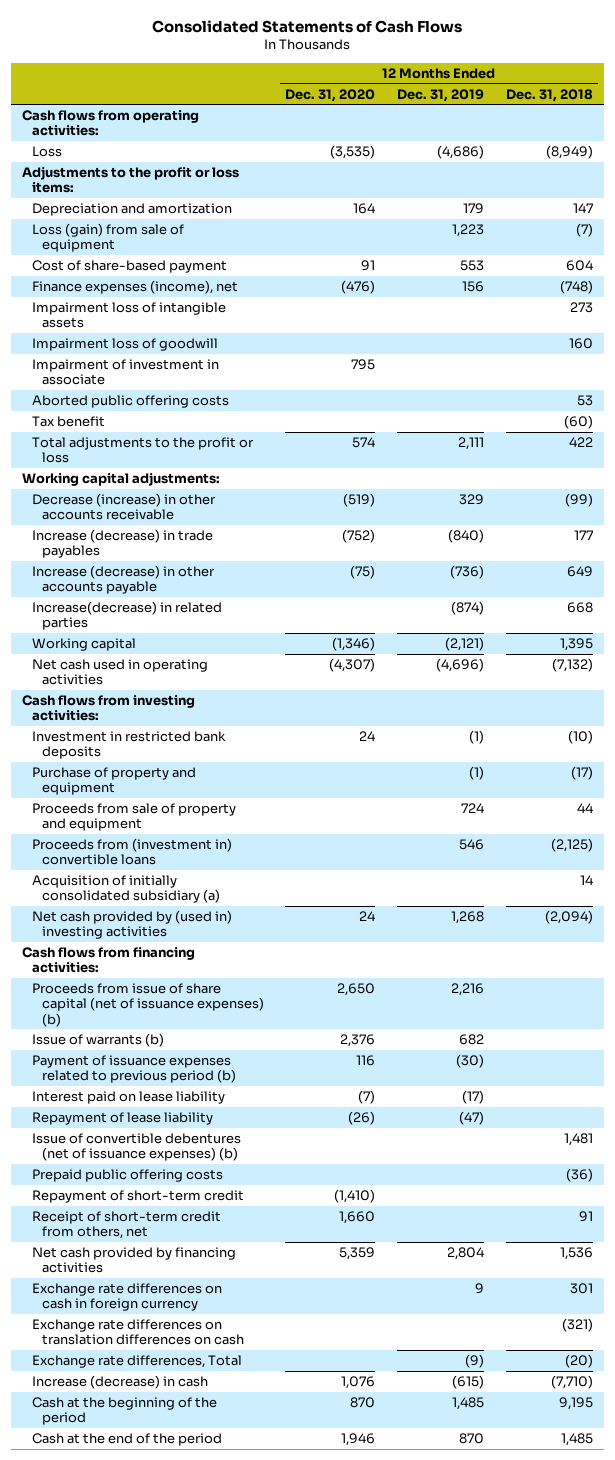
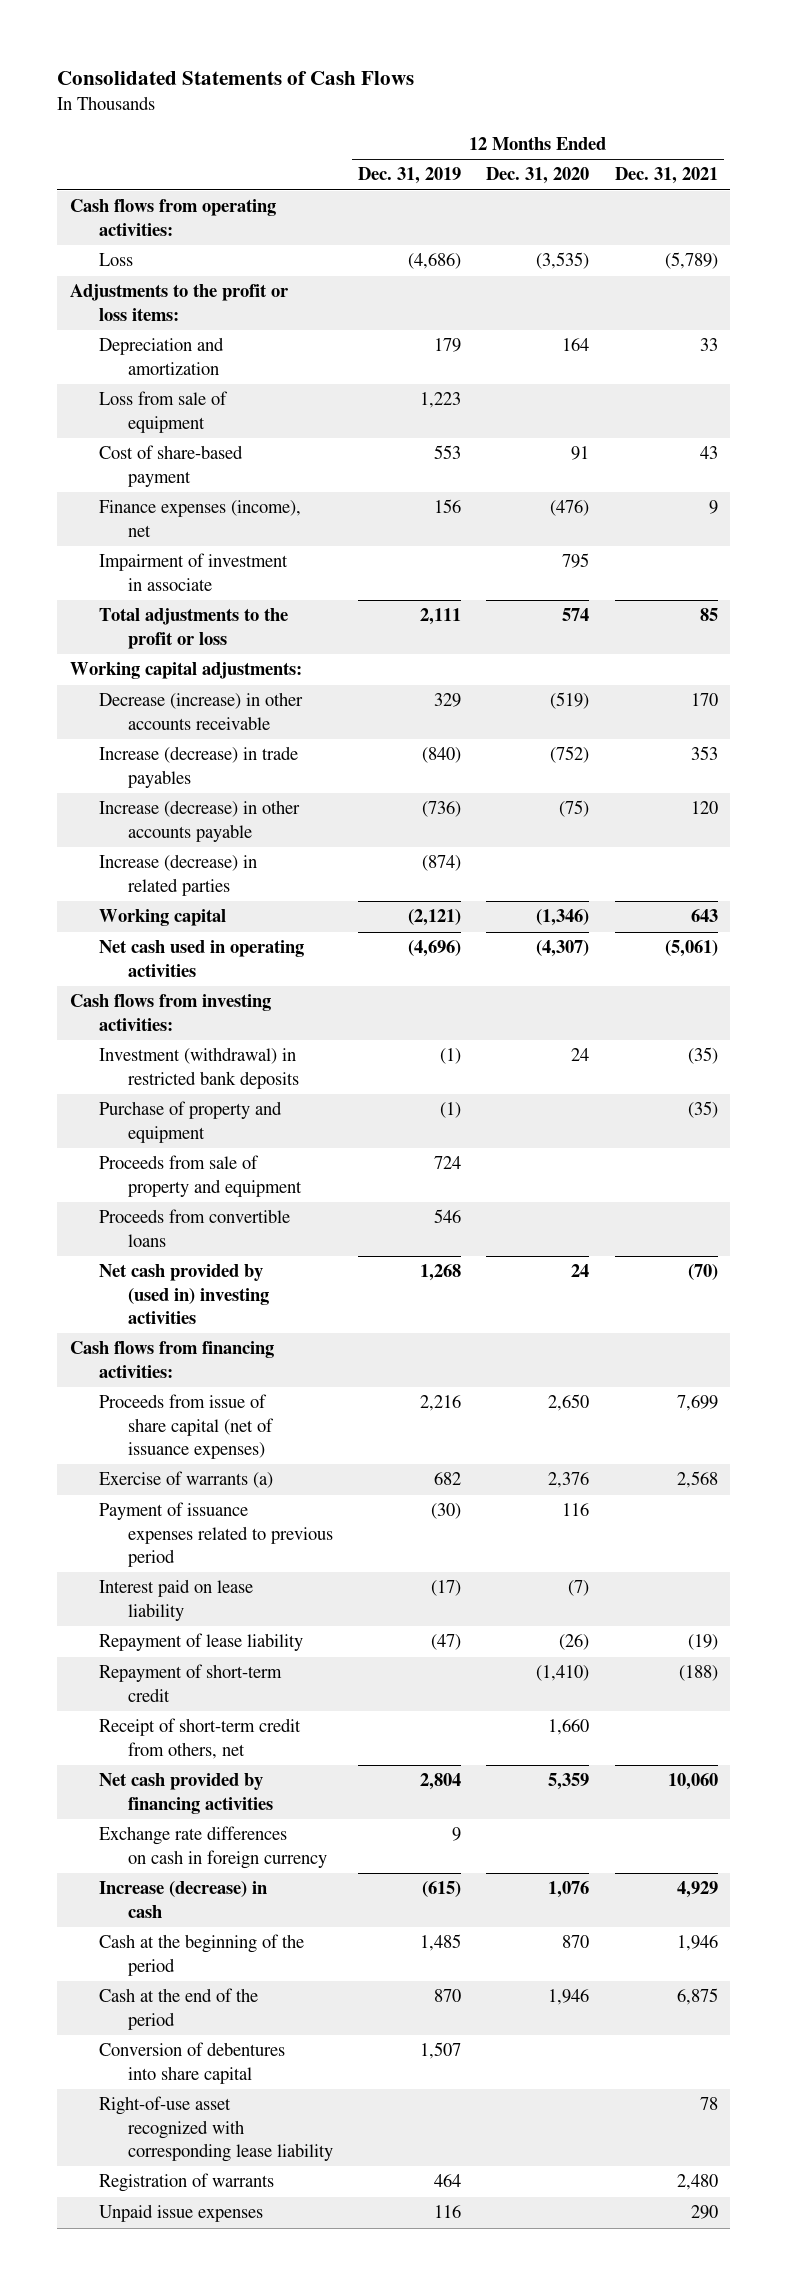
[505,88,593,102] Dec. 31, 2018 -> none
none -> [614,167,718,185] Dec. 31, 2021
[31,223,184,253] Loss (gain) from sale of equipment -> [98,391,228,433] Loss from sale of equipment
[31,302,226,329] Impairment loss of intangible assets -> none
[31,338,218,352] Impairment loss of goodwill -> none
[31,395,229,409] Aborted public offering costs -> none
[31,416,105,428] Tax benefit -> none
[31,601,222,631] Increase(decrease) in related parties -> [98,854,257,896] Increase (decrease) in related parties
[31,731,226,760] Investment in restricted bank deposits -> [98,1047,300,1089] Investment (withdrawal) in restricted bank deposits
[31,875,220,904] Acquisition of initially consolidated subsidiary (a) -> none
[31,838,232,866] Proceeds from (investment in) convertible loans -> [98,1209,290,1247] Proceeds from convertible loans
[31,983,264,1027] Proceeds from issue of share capital (net of issuance expenses) (b) -> [98,1394,275,1460] Proceeds from issue of share capital (net of issuance expenses)
[31,1033,164,1048] Issue of warrants (b) -> [98,1471,273,1489] Exercise of warrants (a)
[31,1055,236,1084] Payment of issuance expenses related to previous period (b) -> [98,1502,334,1568] Payment of issuance expenses related to previous period
[31,1133,241,1162] Issue of convertible debentures (net of issuance expenses) (b) -> none
[31,1169,223,1183] Prepaid public offering costs -> none
[31,1319,244,1346] Exchange rate differences on translation differences on cash -> none
[31,1355,242,1369] Exchange rate differences, Total -> none
none -> [98,2042,285,2084] Conversion of debentures into share capital
none -> [98,2096,334,2163] Right-of-use asset recognized with corresponding lease liability
none -> [98,2173,274,2193] Registration of warrants
none -> [98,2204,263,2223] Unpaid issue expenses

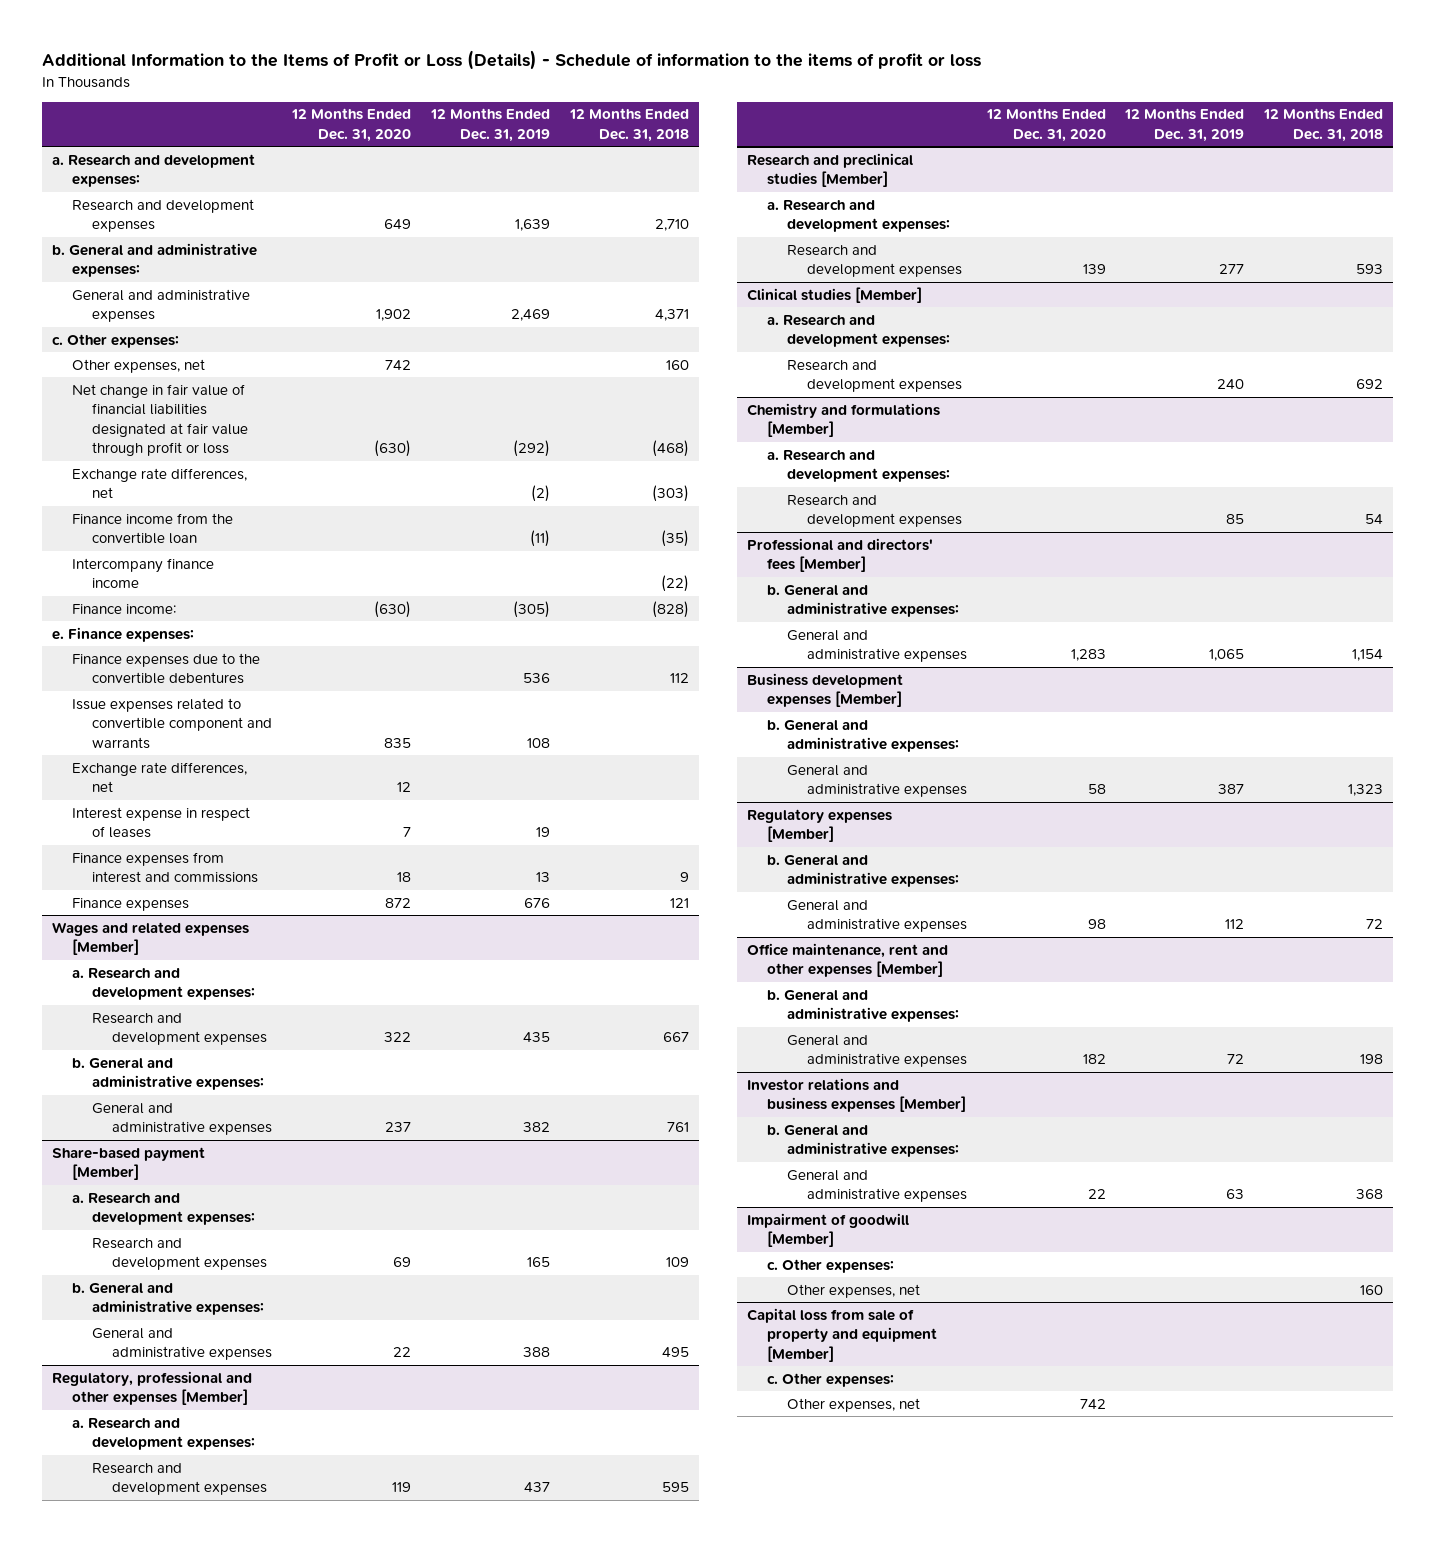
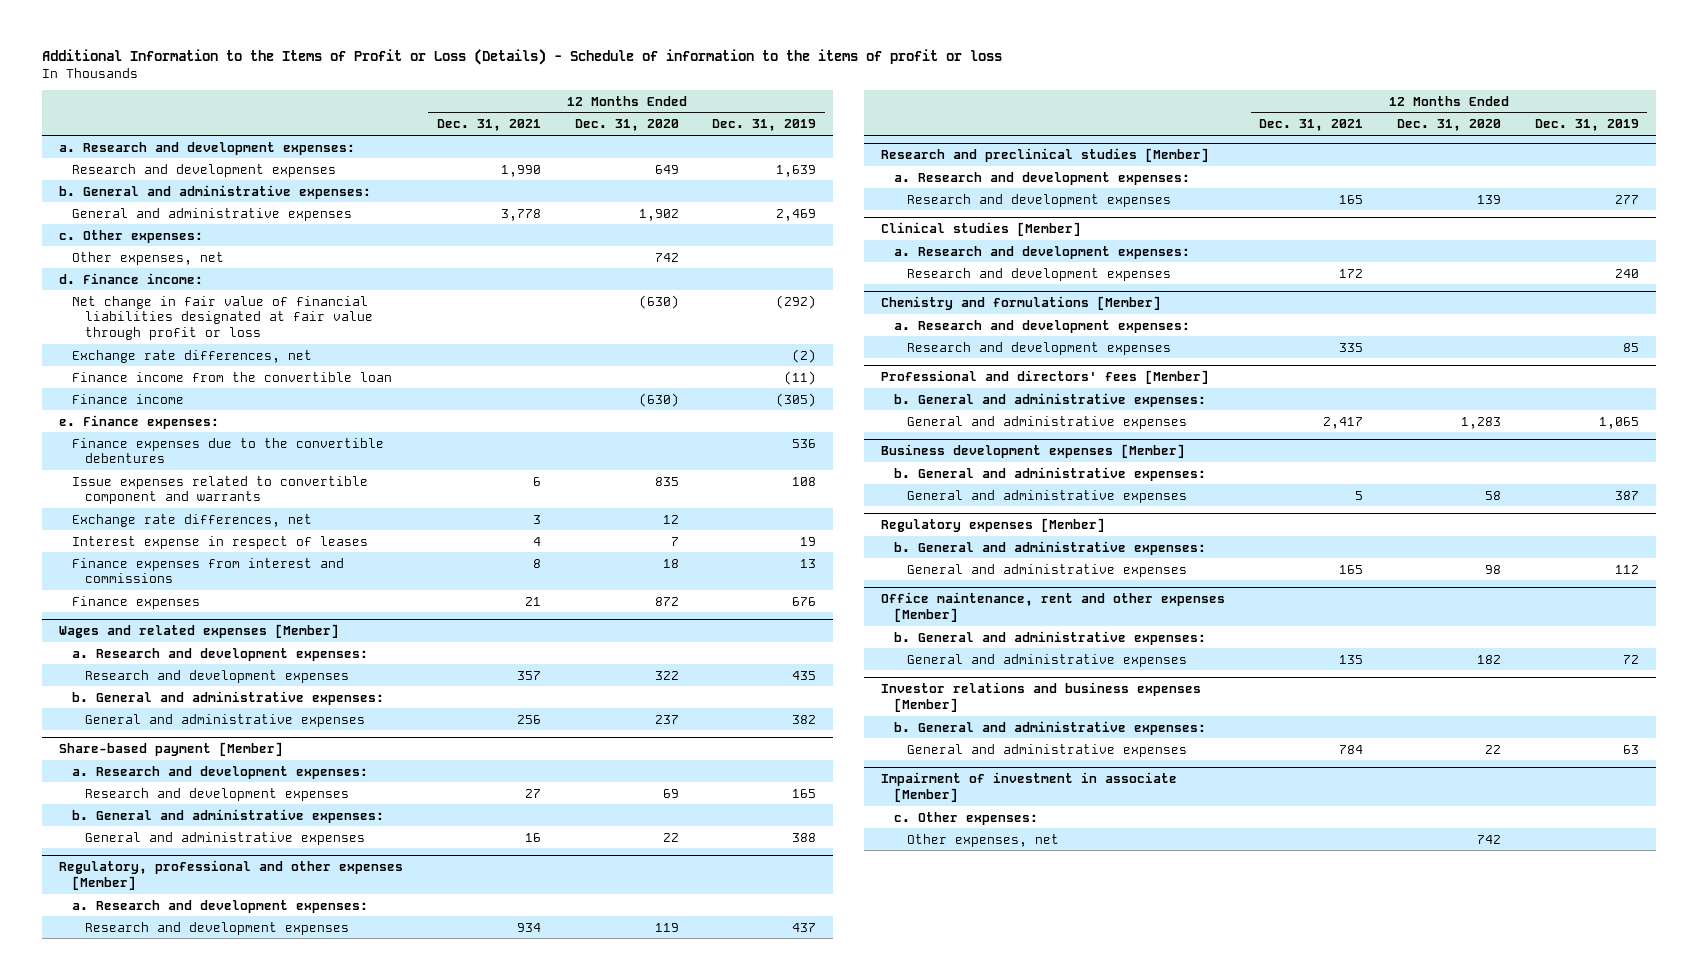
[568,108,689,143] 12 Months Ended Dec. 31, 2018 -> none
none -> [436,119,541,132] Dec. 31, 2021
none -> [58,272,203,284] d. Finance income:
[72,557,215,589] Intercompany finance income -> none
[72,603,177,614] Finance income: -> [71,393,184,404] Finance income
[746,1212,909,1248] Impairment of goodwill [Member] -> none
[766,1258,894,1273] c. Other expenses: -> none
[786,1283,920,1298] Other expenses, net -> none
[746,1307,937,1362] Capital loss from sale of property and equipment [Member] -> [881,772,1178,803] Impairment of investment in associate [Member]

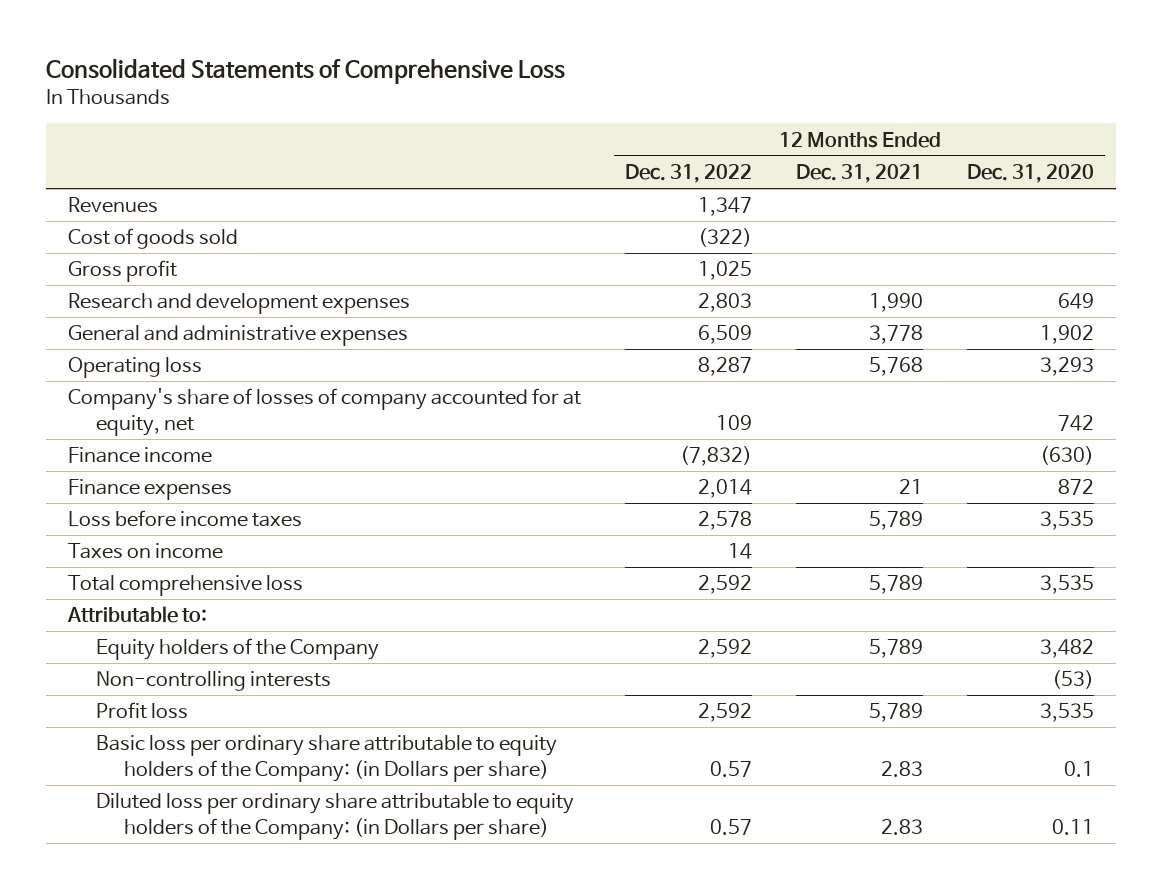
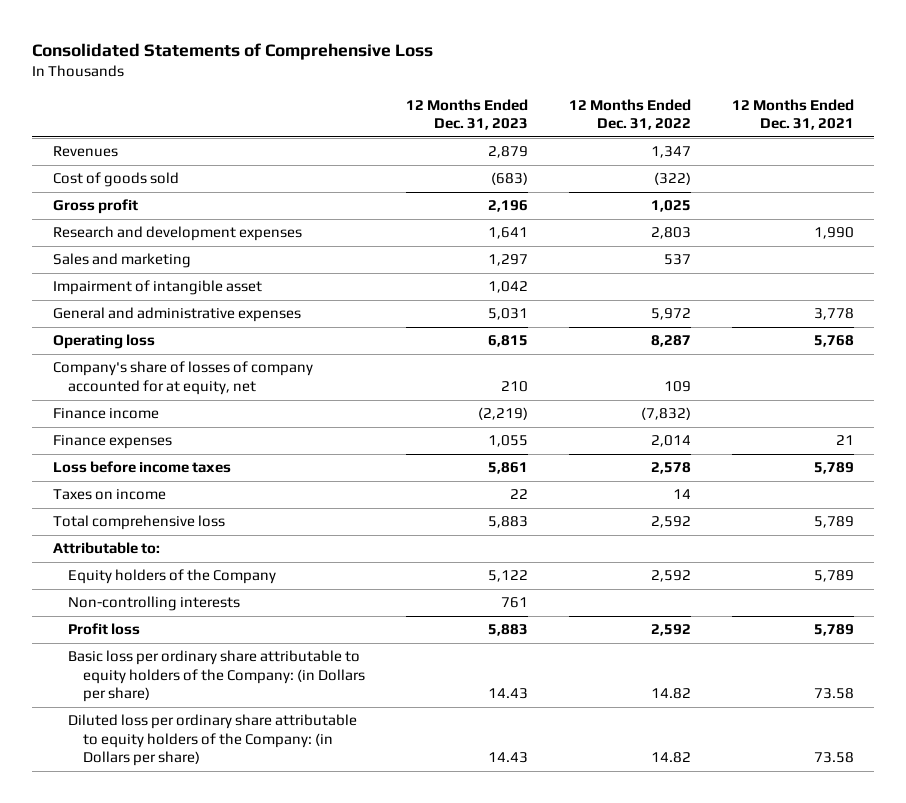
[967,163,1095,183] Dec. 31, 2020 -> none
none -> [405,98,528,130] 12 Months Ended Dec. 31, 2023
none -> [52,253,191,269] Sales and marketing
none -> [52,280,262,296] Impairment of intangible asset
[698,325,753,345] 6,509 -> [650,308,691,321] 5,972
[710,760,753,777] 0.57 -> [650,688,691,700] 14.82
[881,760,924,777] 2.83 -> [813,688,854,700] 73.58
[710,818,753,835] 0.57 -> [650,752,691,764] 14.82
[881,818,924,835] 2.83 -> [813,752,854,764] 73.58

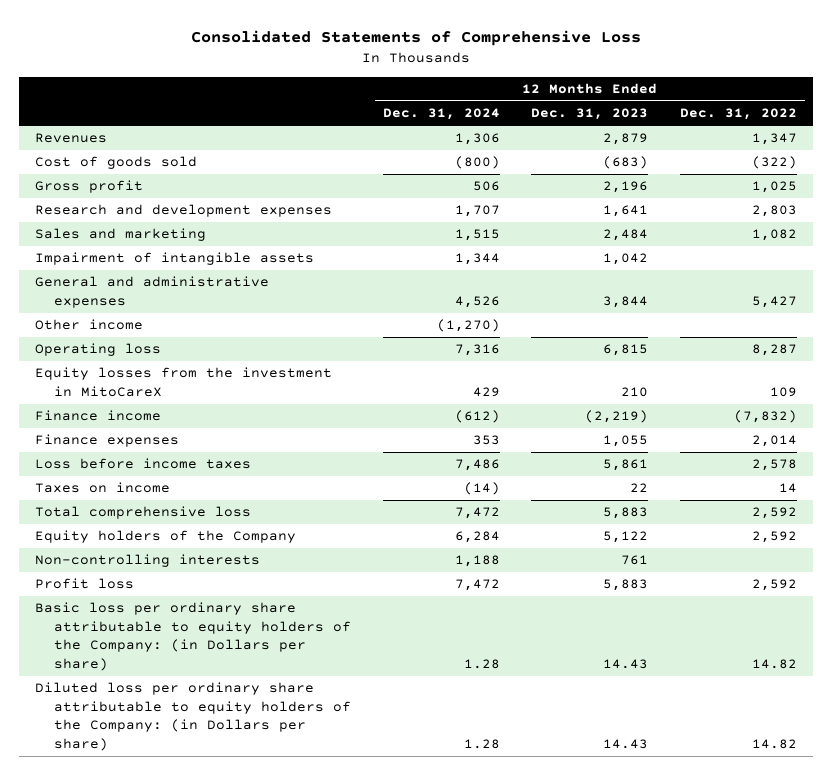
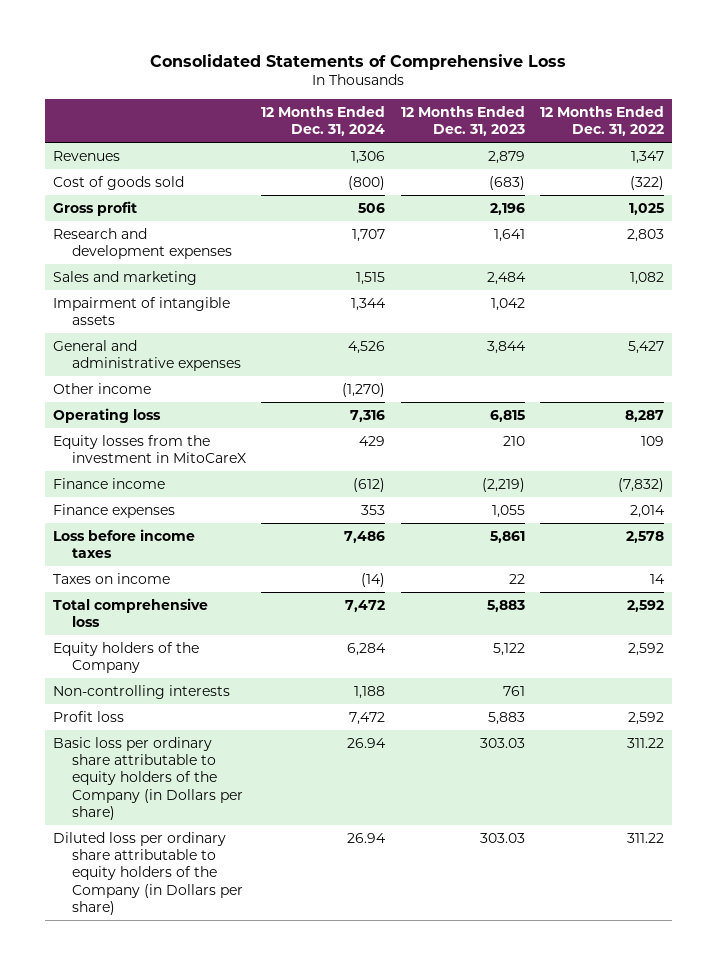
[35,602,351,671] Basic loss per ordinary share attributable to equity holders of the Company: (in Dollars per share) -> [52,736,243,820] Basic loss per ordinary share attributable to equity holders of the Company (in Dollars per share)
[463,658,500,669] 1.28 -> [347,737,387,748] 26.94
[603,658,649,669] 14.43 -> [479,737,525,748] 303.03
[752,658,798,669] 14.82 -> [626,737,664,748] 311.22
[35,682,351,751] Diluted loss per ordinary share attributable to equity holders of the Company: (in Dollars per share) -> [52,831,243,915] Diluted loss per ordinary share attributable to equity holders of the Company (in Dollars per share)
[463,738,500,749] 1.28 -> [347,832,387,843] 26.94
[603,738,649,749] 14.43 -> [479,832,525,843] 303.03
[752,738,798,749] 14.82 -> [626,832,664,843] 311.22

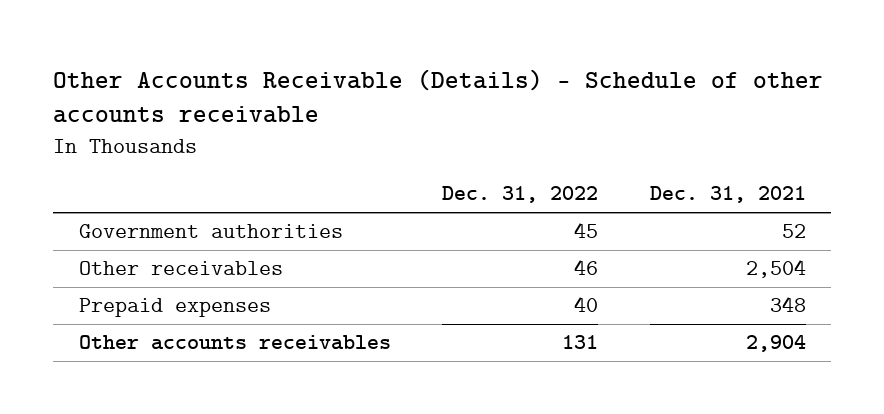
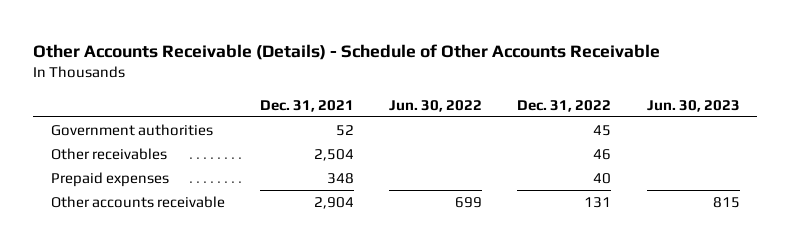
[52,68,823,124] Other Accounts Receivable (Details) - Schedule of other accounts receivable -> [33,43,661,60] Other Accounts Receivable (Details) - Schedule of Other Accounts Receivable
none -> [389,99,483,112] Jun. 30, 2022
none -> [646,99,740,112] Jun. 30, 2023
[78,335,391,351] Other accounts receivables -> [50,195,225,208] Other accounts receivable

